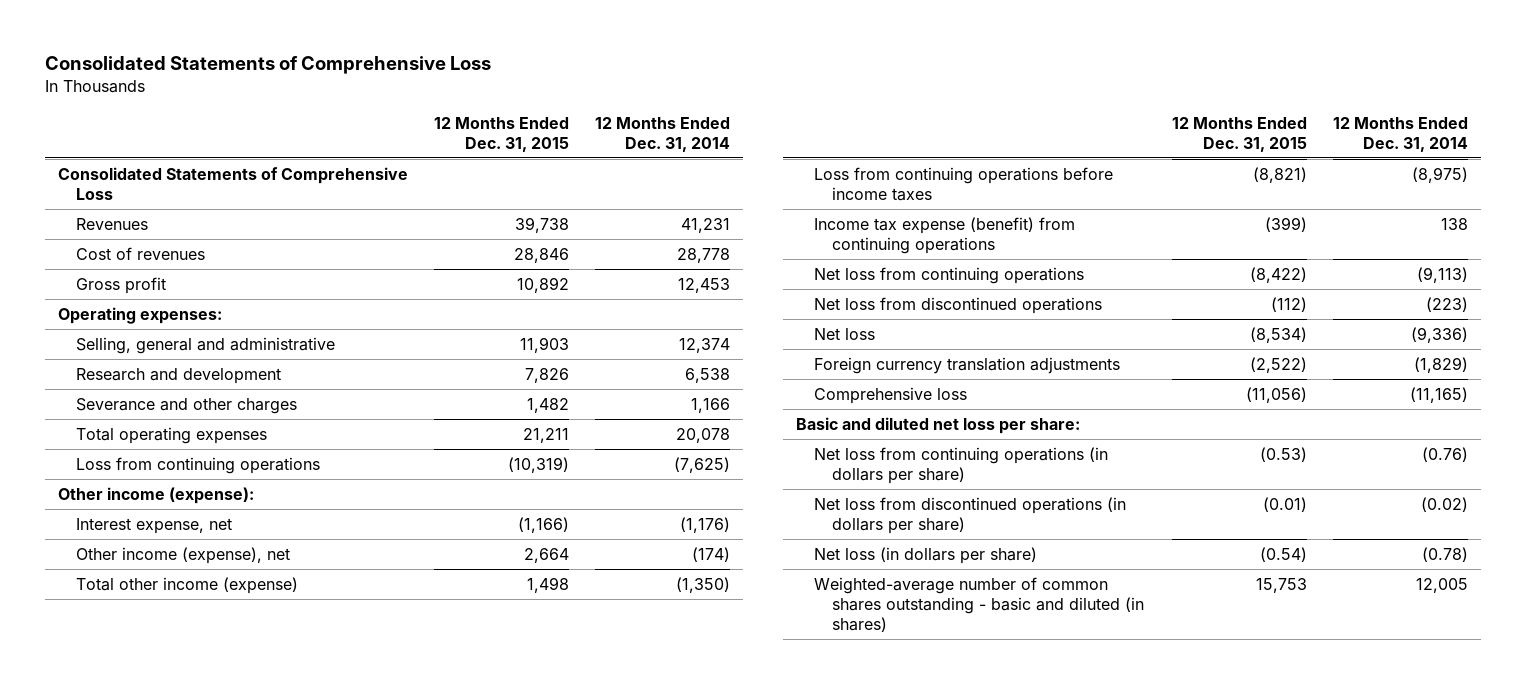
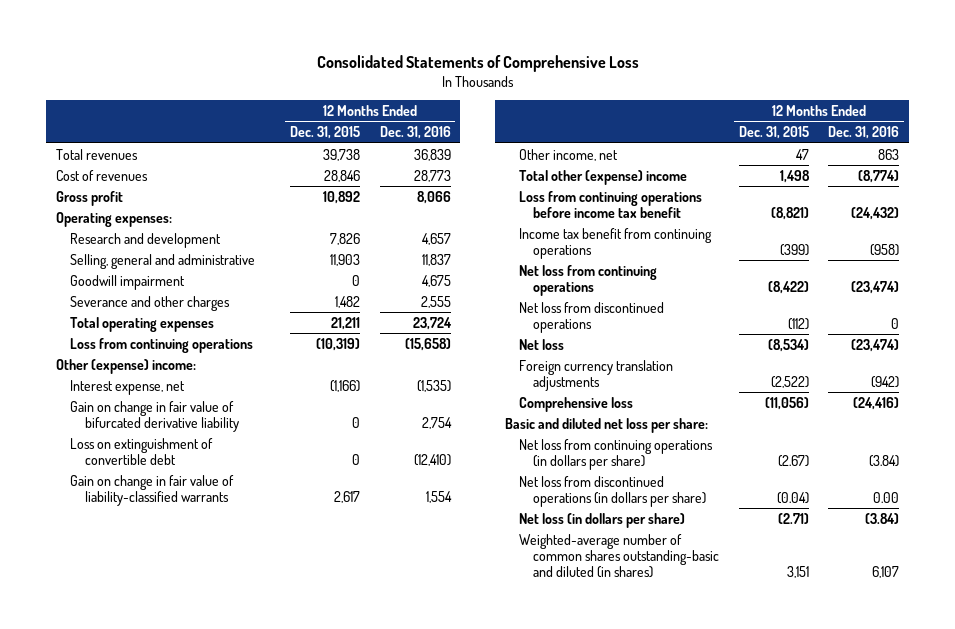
[595,116,731,152] 12 Months Ended Dec. 31, 2014 -> none
none -> [379,126,451,140] Dec. 31, 2016
[58,166,409,200] Consolidated Statements of Comprehensive Loss -> none
[76,217,149,230] Revenues -> [56,148,139,160] Total revenues
[76,336,336,354] Selling, general and administrative -> [70,253,256,269] Selling, general and administrative
none -> [70,274,186,290] Goodwill impairment
[58,486,255,504] Other income (expense): -> [56,358,197,374] Other (expense) income:
none -> [70,400,239,432] Gain on change in fair value of bifurcated derivative liability
none -> [70,437,214,465] Loss on extinguishment of convertible debt
none -> [70,474,235,506] Gain on change in fair value of liability-classified warrants
[76,546,291,564] Other income (expense), net -> [518,148,618,161] Other income, net
[524,547,570,563] 2,664 -> [795,148,809,160] 47
[76,576,299,594] Total other income (expense) -> [518,169,687,185] Total other (expense) income
[814,166,1114,201] Loss from continuing operations before income taxes -> [518,190,702,218] Loss from continuing operations before income tax benefit
[814,216,1076,254] Income tax expense (benefit) from continuing operations -> [518,227,712,259] Income tax benefit from continuing operations
[1260,446,1308,462] (0.53) -> [777,454,809,467] (2.67)
[1263,496,1308,512] (0.01) -> [776,491,809,504] (0.04)
[1260,546,1308,562] (0.54) -> [777,512,809,524] (2.71)
[814,576,1145,633] Weighted-average number of common shares outstanding - basic and diluted (in shares) -> [518,533,720,579] Weighted-average number of common shares outstanding-basic and diluted (in shares)
[1256,577,1308,593] 15,753 -> [786,566,809,579] 3,151

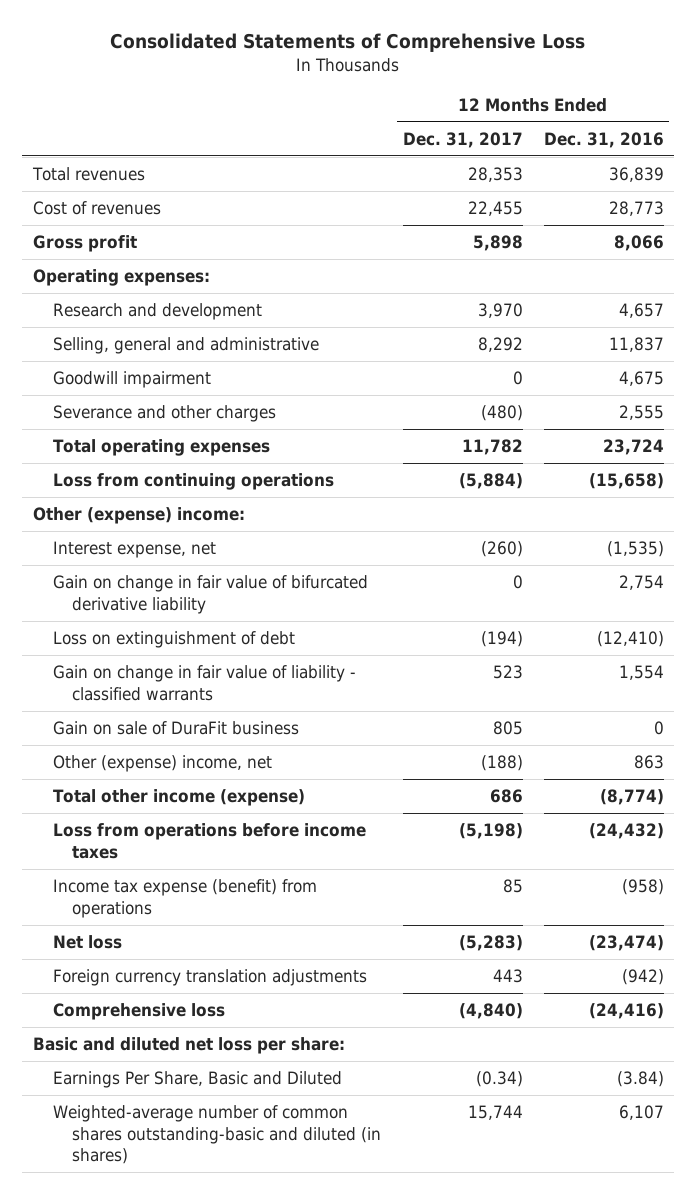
[290,126,361,140] Dec. 31, 2015 -> none
none -> [402,131,523,148] Dec. 31, 2017
[518,264,657,296] Net loss from continuing operations -> none
[518,301,664,333] Net loss from discontinued operations -> none
[70,437,214,465] Loss on extinguishment of convertible debt -> [52,631,295,649] Loss on extinguishment of debt
[70,474,235,506] Gain on change in fair value of liability-classified warrants -> [52,665,356,701] Gain on change in fair value of liability - classified warrants
none -> [52,721,299,736] Gain on sale of DuraFit business
[518,148,618,161] Other income, net -> [52,755,272,773] Other (expense) income, net
[518,169,687,185] Total other (expense) income -> [52,789,305,807] Total other income (expense)
[518,190,702,218] Loss from continuing operations before income tax benefit -> [52,823,366,859] Loss from operations before income taxes
[518,227,712,259] Income tax benefit from continuing operations -> [52,879,317,918] Income tax expense (benefit) from operations
[518,438,713,470] Net loss from continuing operations (in dollars per share) -> none
[518,475,707,507] Net loss from discontinued operations (in dollars per share) -> none
[518,512,685,528] Net loss (in dollars per share) -> [52,1071,342,1089] Earnings Per Share, Basic and Diluted

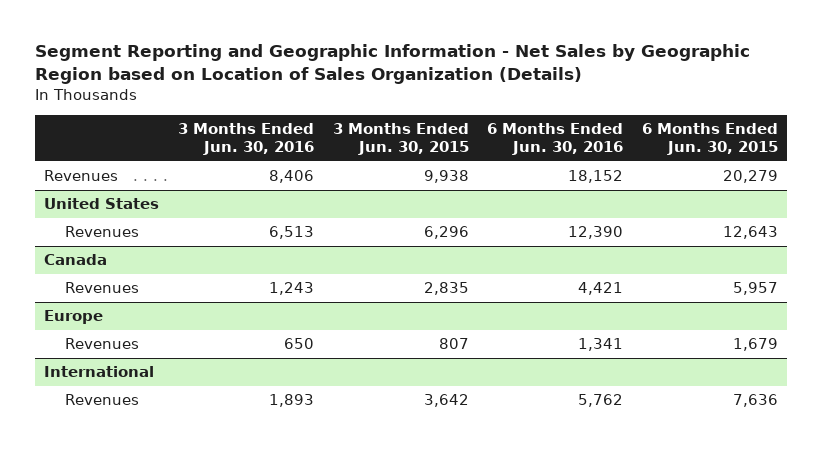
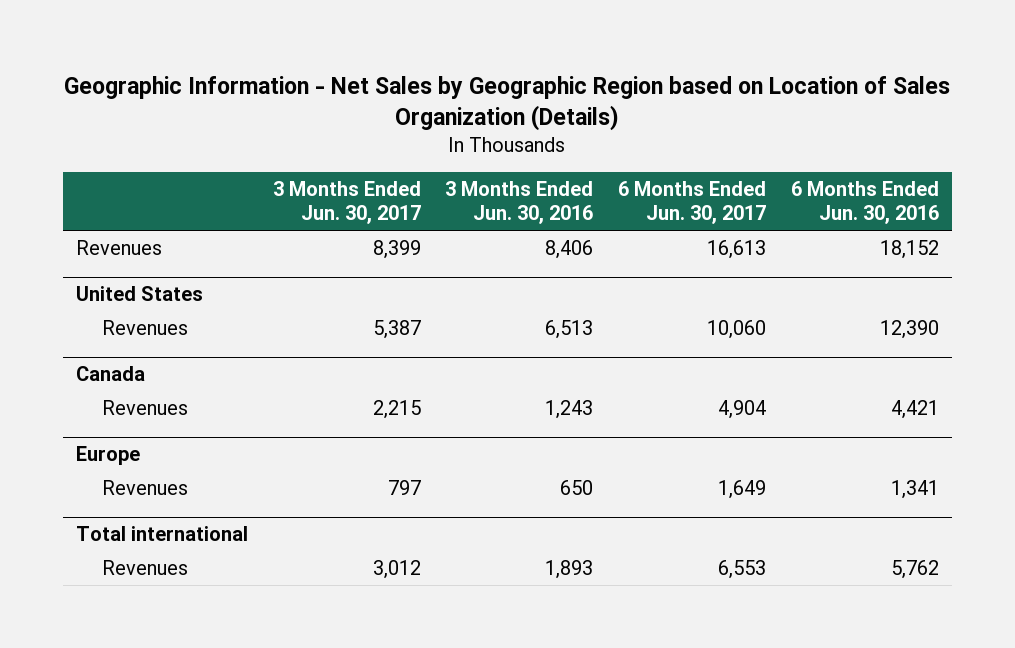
[34,44,750,85] Segment Reporting and Geographic Information - Net Sales by Geographic Region based on Location of Sales Organization (Details) -> [64,76,951,132] Geographic Information - Net Sales by Geographic Region based on Location of Sales Organization (Details)
[332,122,469,156] 3 Months Ended Jun. 30, 2015 -> none
[642,122,779,156] 6 Months Ended Jun. 30, 2015 -> none
none -> [272,181,421,225] 3 Months Ended Jun. 30, 2017
none -> [618,181,767,225] 6 Months Ended Jun. 30, 2017
[44,366,155,378] International -> [75,526,248,542] Total international

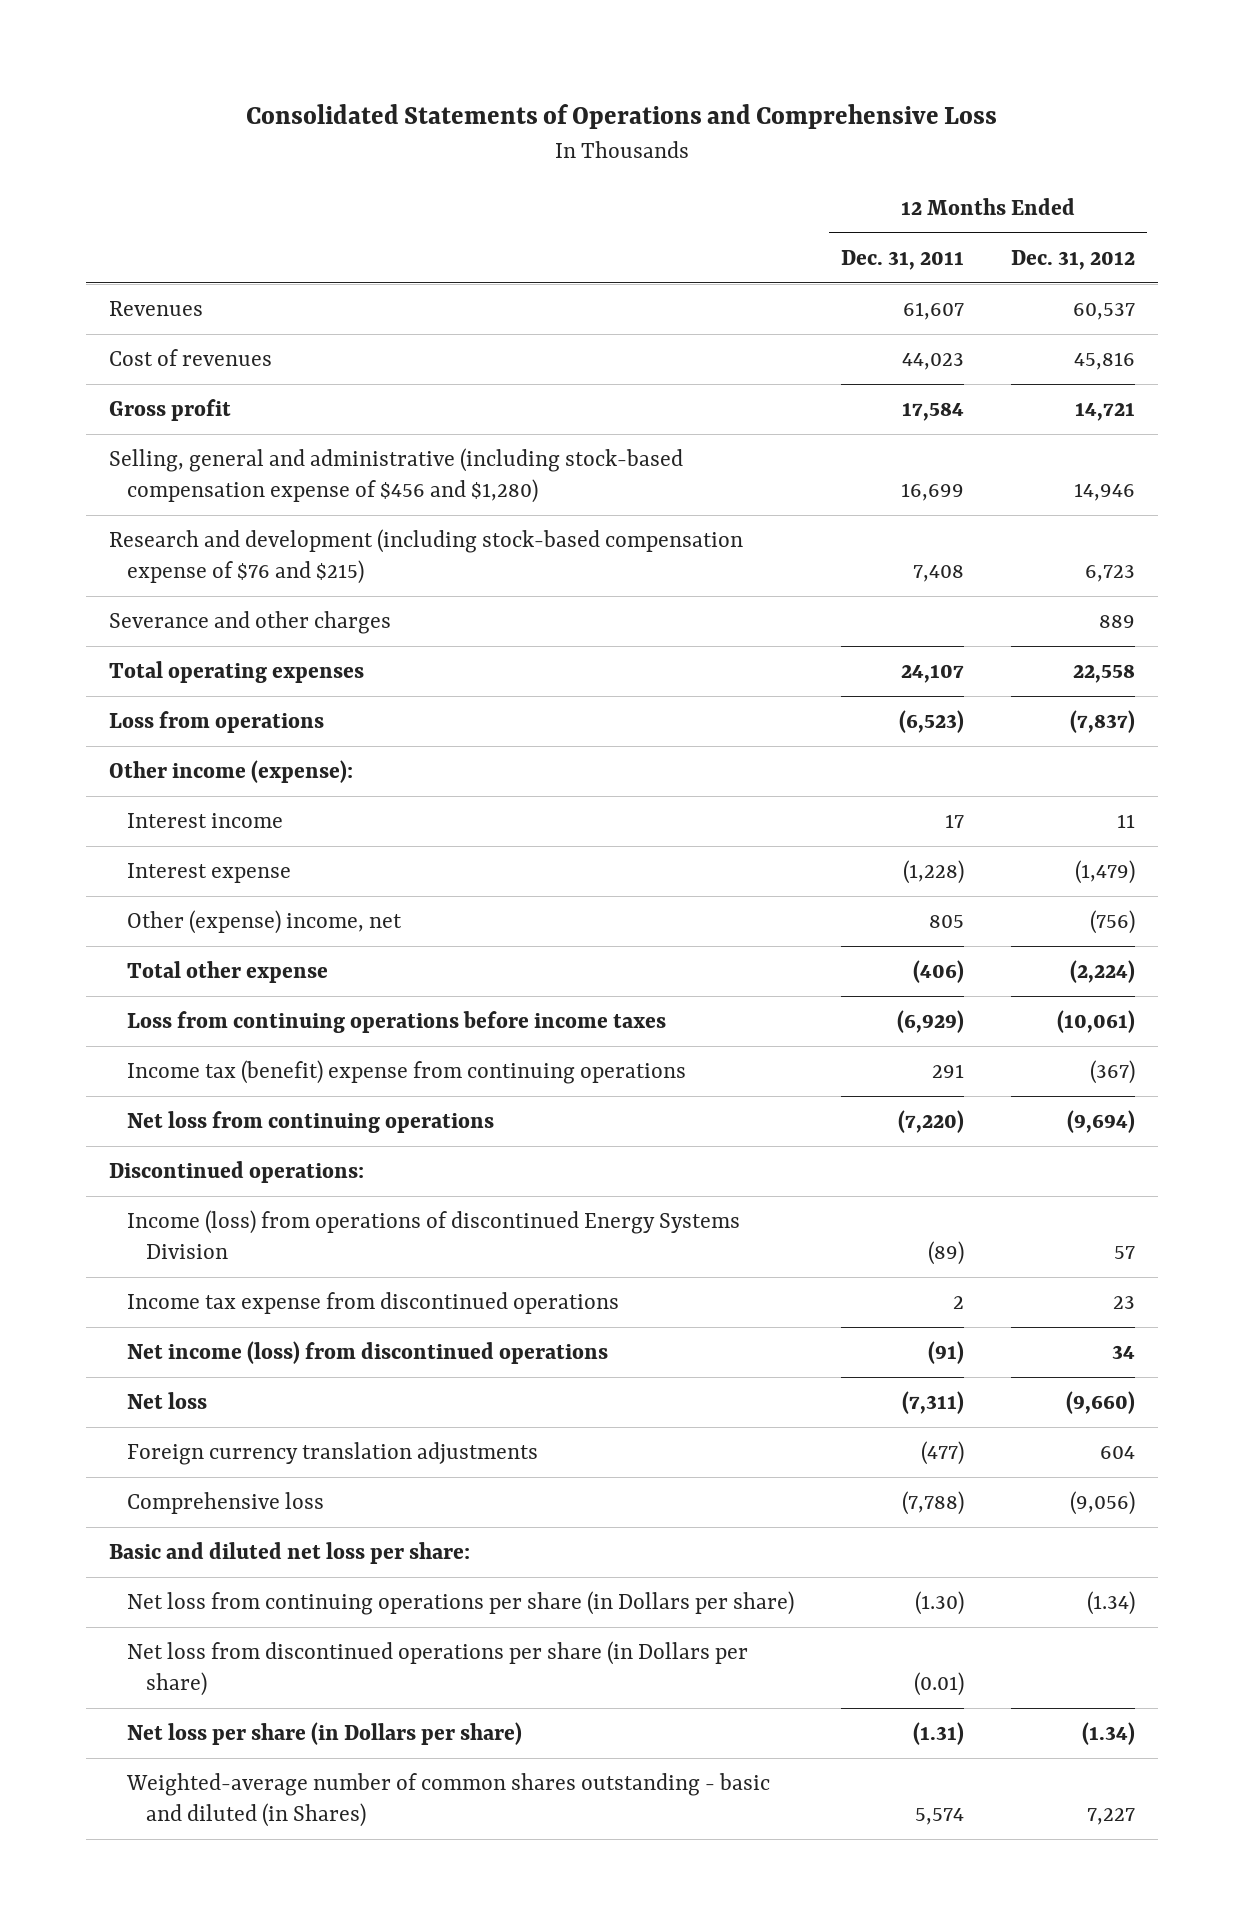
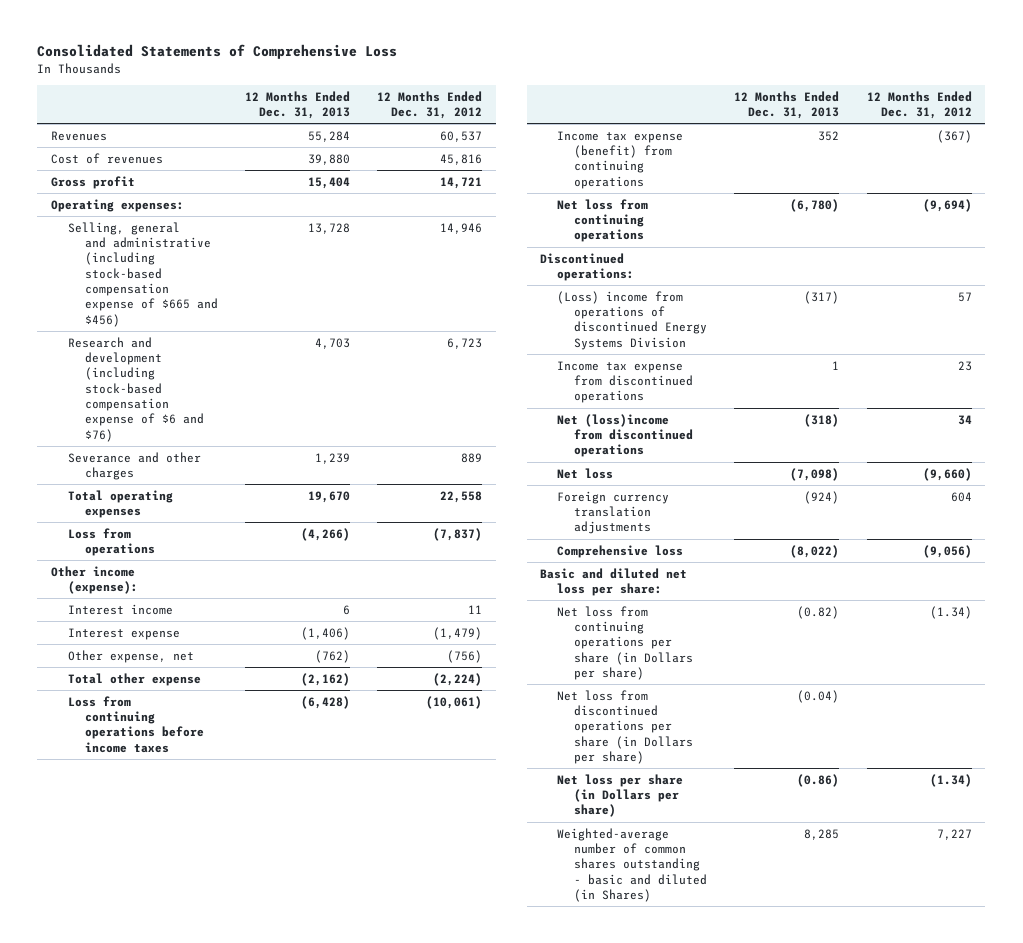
[246,104,998,130] Consolidated Statements of Operations and Comprehensive Loss -> [37,44,398,60] Consolidated Statements of Comprehensive Loss
[841,250,965,271] Dec. 31, 2011 -> none
none -> [245,90,351,119] 12 Months Ended Dec. 31, 2013
none -> [50,198,184,212] Operating expenses:
[108,448,683,503] Selling, general and administrative (including stock-based compensation expense of $456 and $1,280) -> [67,221,218,327] Selling, general and administrative (including stock-based compensation expense of $665 and $456)
[108,529,743,584] Research and development (including stock-based compensation expense of $76 and $215) -> [67,336,204,442] Research and development (including stock-based compensation expense of $6 and $76)
[127,910,403,935] Other (expense) income, net -> [67,649,194,663] Other expense, net
[127,1060,687,1085] Income tax (benefit) expense from continuing operations -> [557,130,684,189] Income tax expense (benefit) from continuing operations
[127,1210,741,1259] Income (loss) from operations of discontinued Energy Systems Division -> [557,290,708,350] (Loss) income from operations of discontinued Energy Systems Division
[127,1341,609,1365] Net income (loss) from discontinued operations -> [557,413,694,458] Net (loss)income from discontinued operations

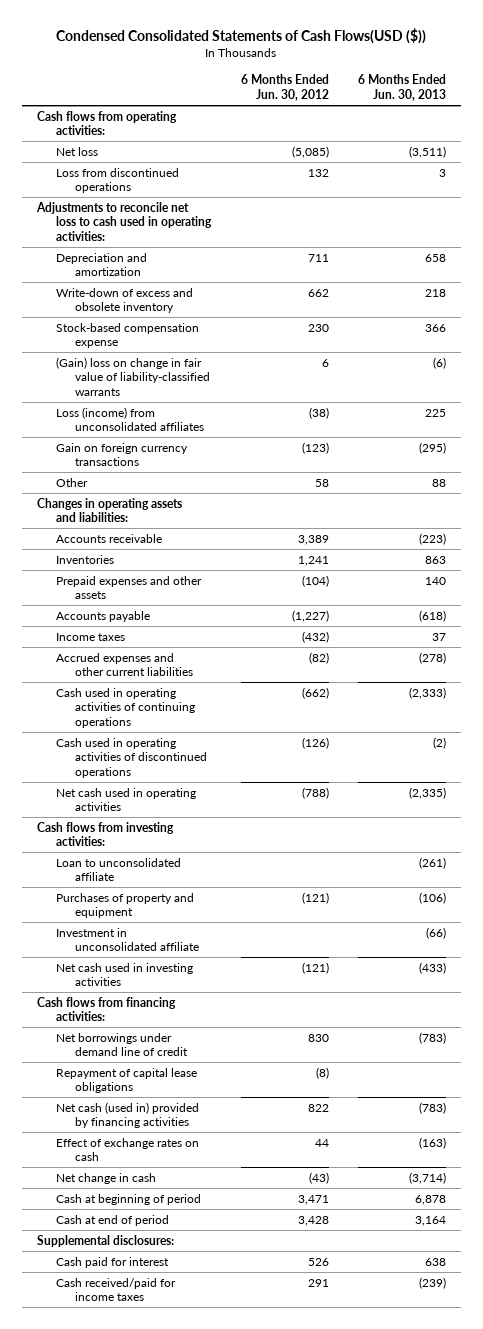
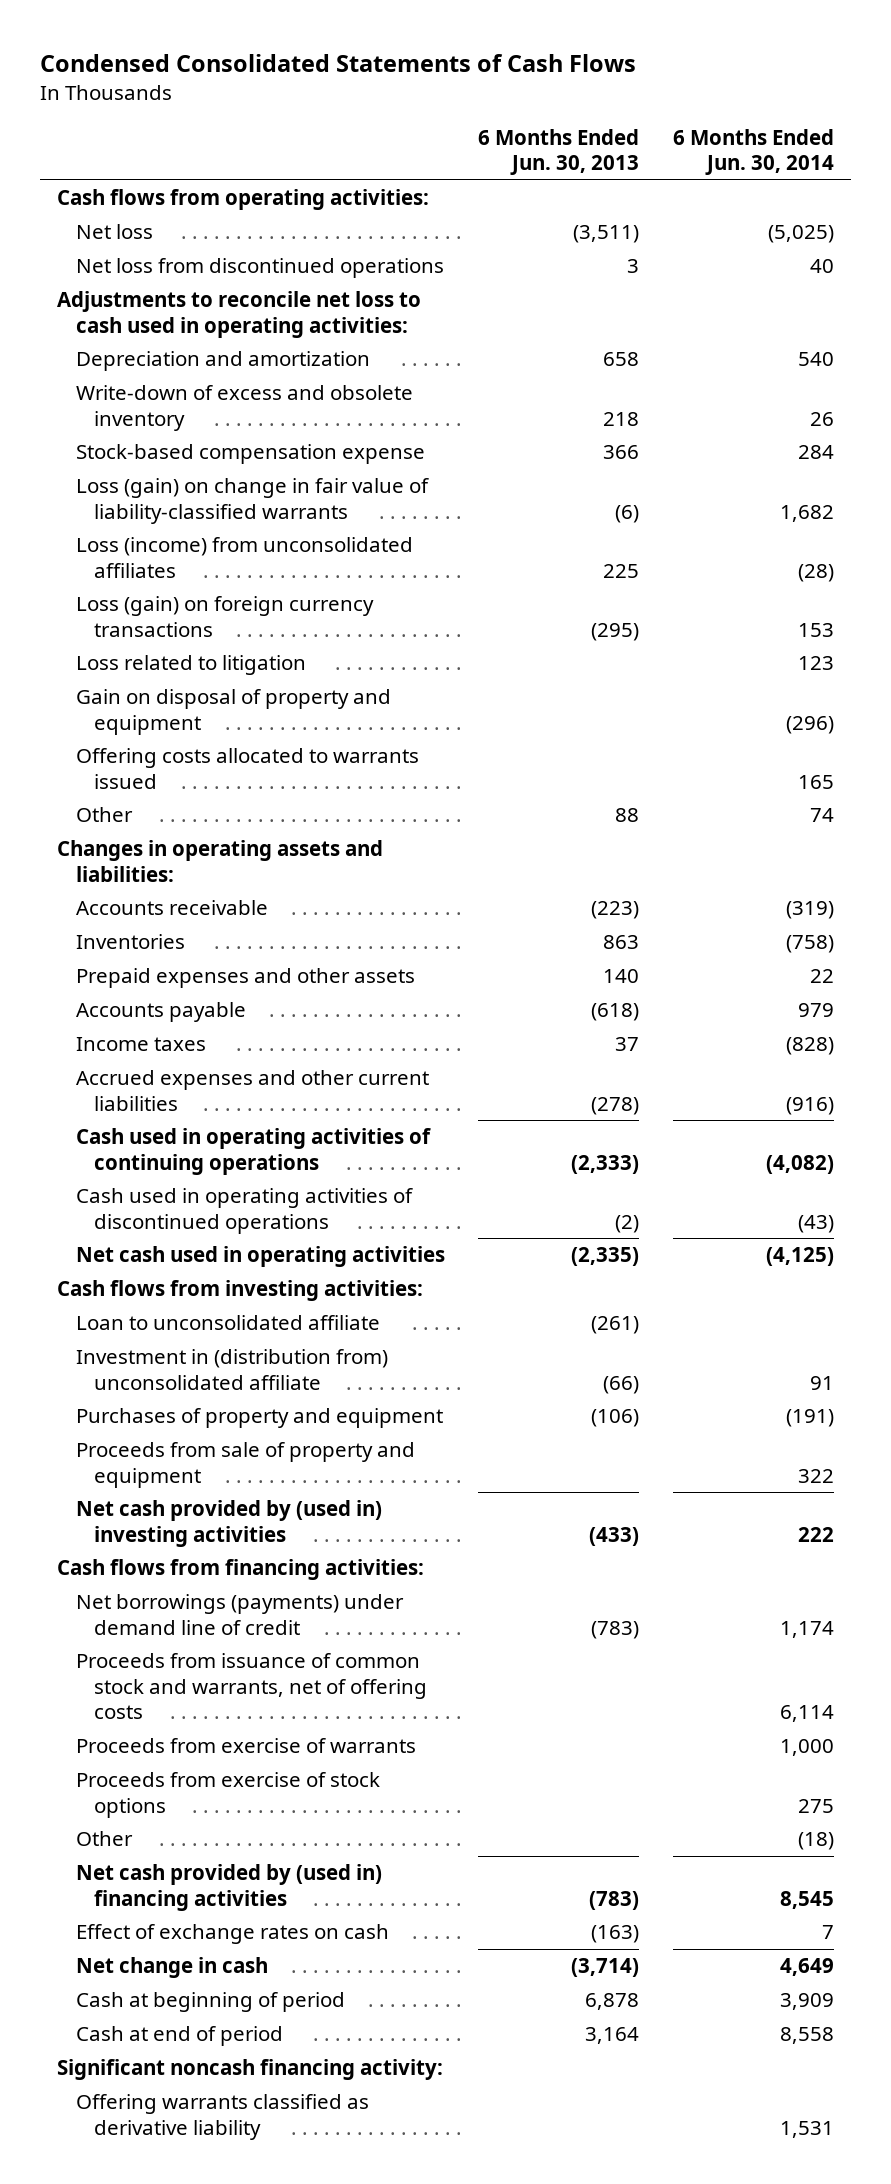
[56,28,427,45] Condensed Consolidated Statements of Cash Flows(USD ($)) -> [40,54,637,73] Condensed Consolidated Statements of Cash Flows
[240,74,329,102] 6 Months Ended Jun. 30, 2012 -> none
none -> [673,128,835,176] 6 Months Ended Jun. 30, 2014
[56,167,180,194] Loss from discontinued operations -> [75,258,444,279] Net loss from discontinued operations
[56,356,211,397] (Gain) loss on change in fair value of liability-classified warrants -> [75,478,429,524] Loss (gain) on change in fair value of liability-classified warrants
[56,442,189,467] Gain on foreign currency transactions -> [75,596,374,637] Loss (gain) on foreign currency transactions
none -> [75,655,306,676] Loss related to litigation
none -> [75,689,391,735] Gain on disposal of property and equipment
none -> [75,748,419,789] Offering costs allocated to warrants issued
none -> [75,1349,388,1390] Investment in (distribution from) unconsolidated affiliate
[56,927,200,952] Investment in unconsolidated affiliate -> none
none -> [75,1442,415,1488] Proceeds from sale of property and equipment
[56,962,194,987] Net cash used in investing activities -> [75,1500,382,1547] Net cash provided by (used in) investing activities
[56,1067,198,1094] Repayment of capital lease obligations -> none
[56,1032,189,1057] Net borrowings under demand line of credit -> [75,1594,404,1635] Net borrowings (payments) under demand line of credit
none -> [75,1653,428,1720] Proceeds from issuance of common stock and warrants, net of offering costs
none -> [75,1738,416,1754] Proceeds from exercise of warrants
none -> [75,1772,380,1818] Proceeds from exercise of stock options
none -> [75,1831,133,1847] Other
[56,1101,200,1129] Net cash (used in) provided by financing activities -> [75,1864,382,1911] Net cash provided by (used in) financing activities
[36,1234,174,1247] Supplemental disclosures: -> none
[56,1256,170,1268] Cash paid for interest -> none
[56,1277,177,1302] Cash received/paid for income taxes -> none
none -> [57,2059,444,2081] Significant noncash financing activity:
none -> [75,2094,369,2140] Offering warrants classified as derivative liability

